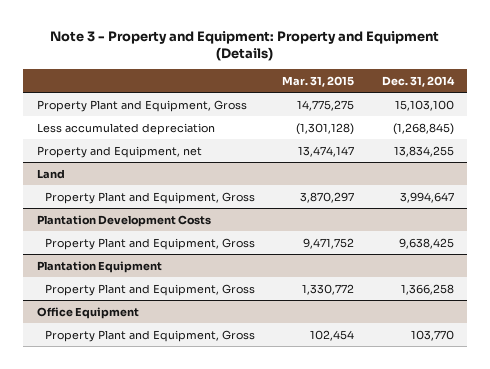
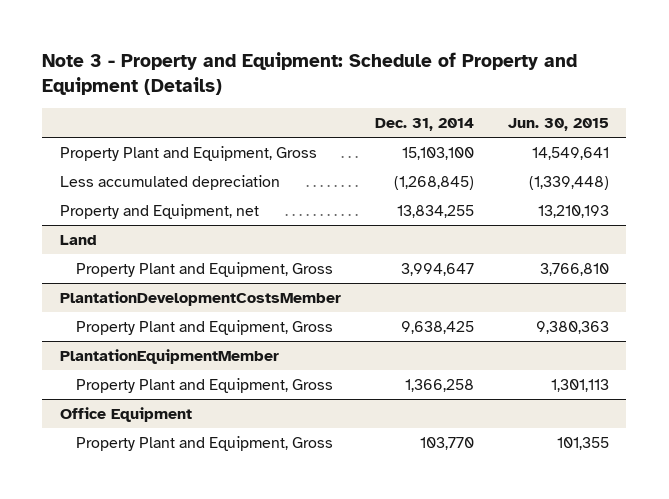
[50,30,440,61] Note 3 - Property and Equipment: Property and Equipment (Details) -> [42,52,578,95] Note 3 - Property and Equipment: Schedule of Property and Equipment (Details)
[282,75,355,87] Mar. 31, 2015 -> none
none -> [508,117,610,131] Jun. 30, 2015
[36,214,211,227] Plantation Development Costs -> [59,291,341,307] PlantationDevelopmentCostsMember
[36,260,162,273] Plantation Equipment -> [59,349,279,365] PlantationEquipmentMember

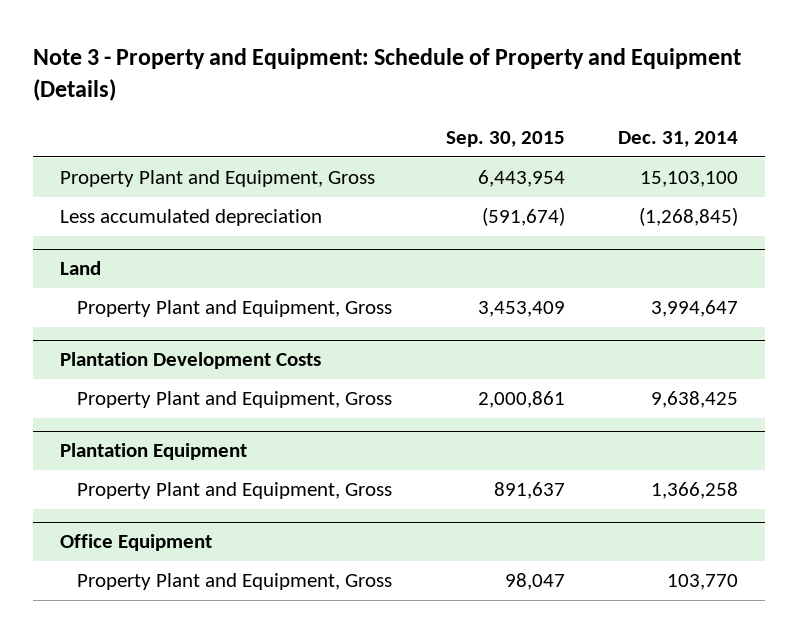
[508,117,610,131] Jun. 30, 2015 -> none
none -> [445,131,565,148] Sep. 30, 2015
[59,204,259,220] Property and Equipment, net -> none
[59,291,341,307] PlantationDevelopmentCostsMember -> [59,352,321,370] Plantation Development Costs
[59,349,279,365] PlantationEquipmentMember -> [59,443,247,461] Plantation Equipment

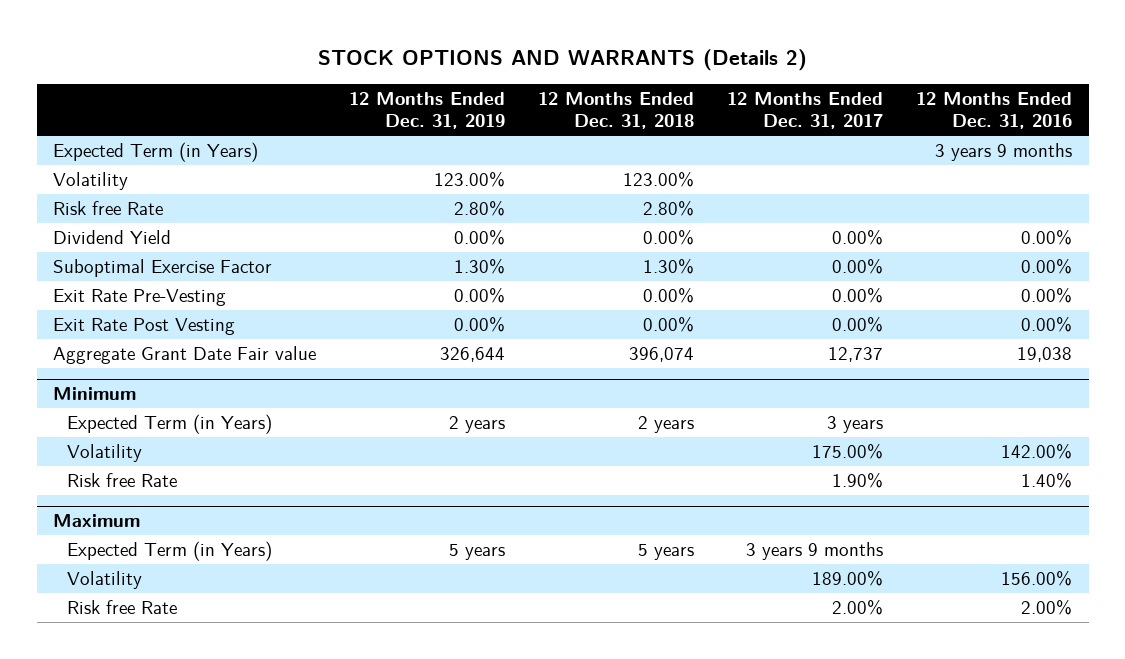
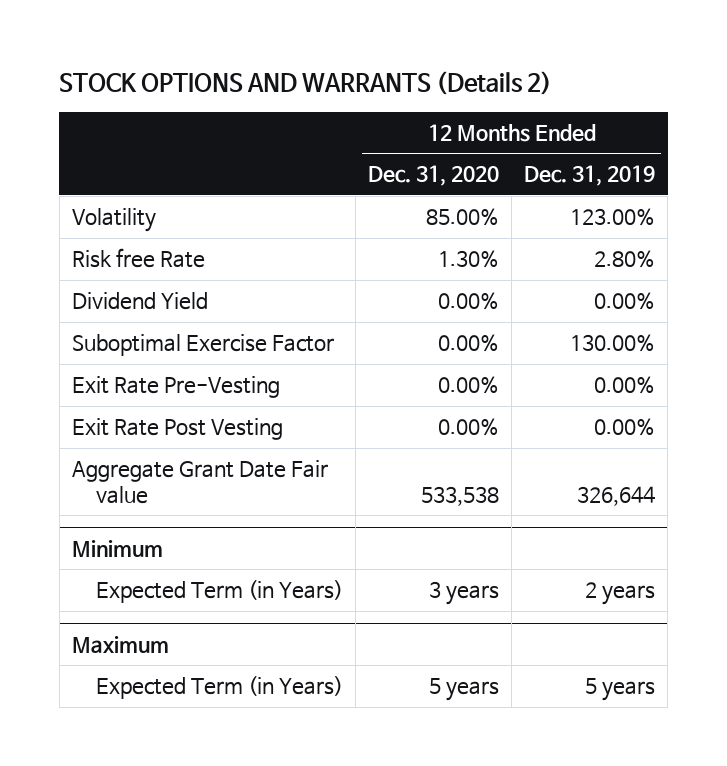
[538,91,695,130] 12 Months Ended Dec. 31, 2018 -> none
[727,91,884,130] 12 Months Ended Dec. 31, 2017 -> none
[916,91,1073,130] 12 Months Ended Dec. 31, 2016 -> none
none -> [368,165,500,187] Dec. 31, 2020
[53,142,259,163] Expected Term (in Years) -> none
[454,258,506,275] 1.30% -> [570,334,656,353] 130.00%
[66,444,142,463] Volatility -> none
[66,473,177,488] Risk free Rate -> none
[66,571,142,590] Volatility -> none
[66,600,177,615] Risk free Rate -> none

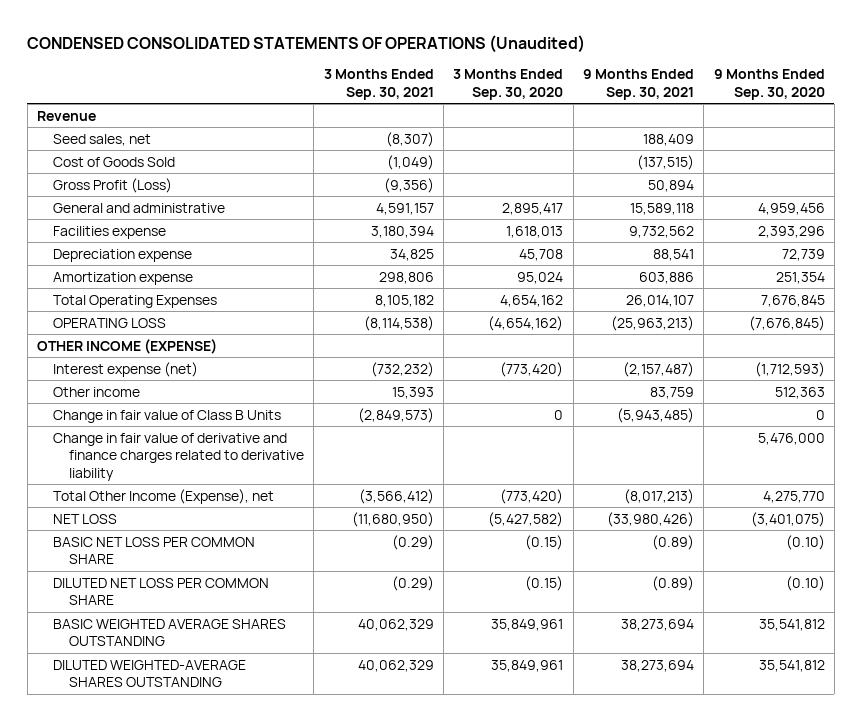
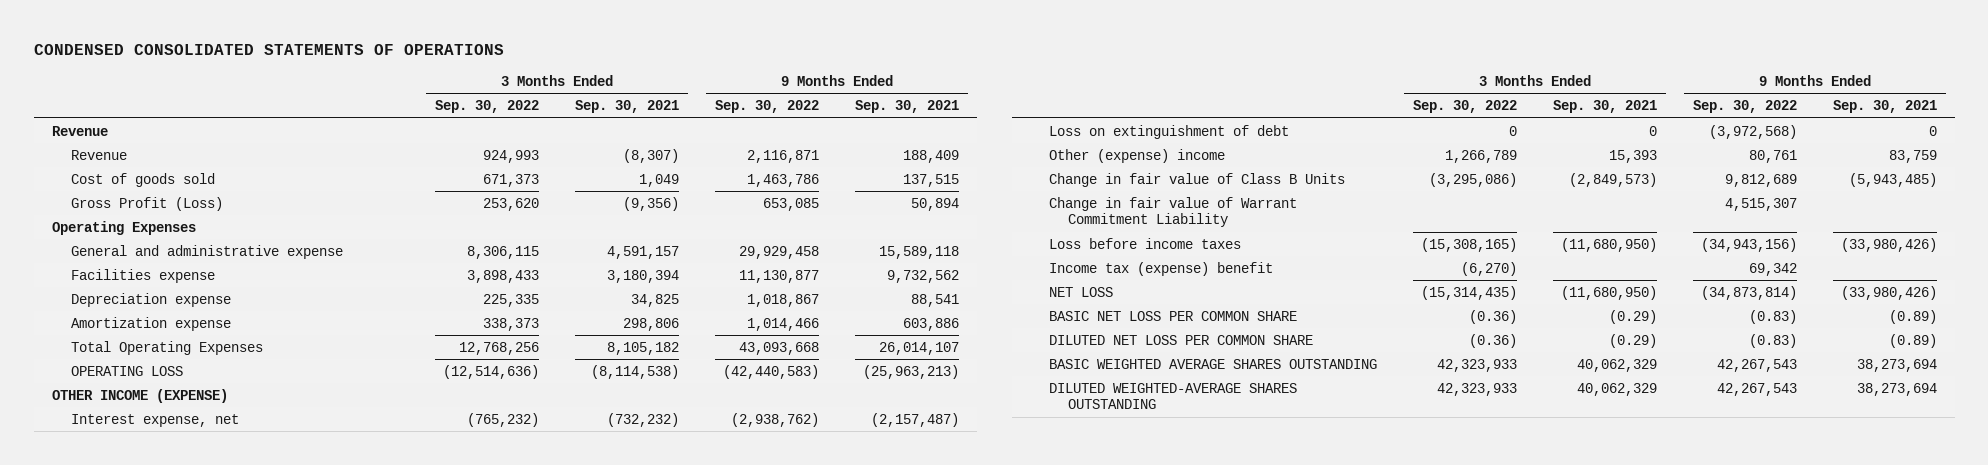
[27,34,586,53] CONDENSED CONSOLIDATED STATEMENTS OF OPERATIONS (Unaudited) -> [33,44,504,56] CONDENSED CONSOLIDATED STATEMENTS OF OPERATIONS
[453,69,564,100] 3 Months Ended Sep. 30, 2020 -> none
[713,69,825,100] 9 Months Ended Sep. 30, 2020 -> none
none -> [434,100,539,114] Sep. 30, 2022
none -> [714,100,819,114] Sep. 30, 2022
[52,133,151,146] Seed sales, net -> [70,149,127,160] Revenue
[52,156,175,167] Cost of Goods Sold -> [70,172,215,187] Cost of goods sold
[386,154,434,170] (1,049) -> [638,173,679,187] 1,049
[636,154,694,170] (137,515) -> [902,173,959,187] 137,515
none -> [51,220,196,235] Operating Expenses
[52,202,225,213] General and administrative -> [70,244,343,259] General and administrative expense
[52,361,198,377] Interest expense (net) -> [70,413,239,427] Interest expense, net
none -> [1048,124,1289,139] Loss on extinguishment of debt
[52,386,140,397] Other income -> [1048,148,1225,163] Other (expense) income
[52,432,305,481] Change in fair value of derivative and finance charges related to derivative liability -> none
[52,488,274,504] Total Other Income (Expense), net -> none
none -> [1048,196,1297,228] Change in fair value of Warrant Commitment Liability
none -> [1048,237,1241,249] Loss before income taxes
none -> [1048,261,1273,276] Income tax (expense) benefit

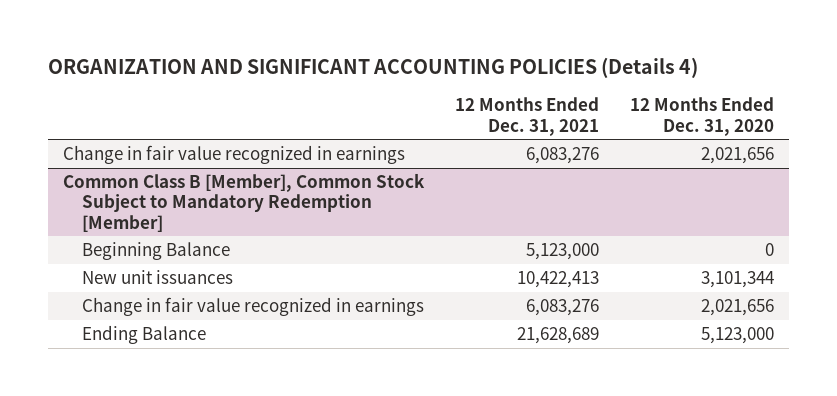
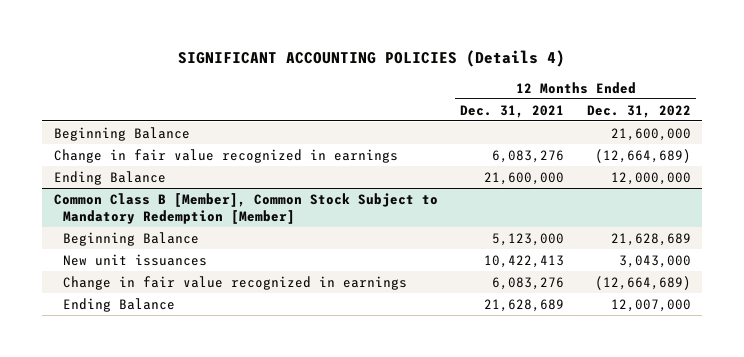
[47,57,698,79] ORGANIZATION AND SIGNIFICANT ACCOUNTING POLICIES (Details 4) -> [178,50,566,68] SIGNIFICANT ACCOUNTING POLICIES (Details 4)
[630,97,775,136] 12 Months Ended Dec. 31, 2020 -> none
none -> [586,104,691,118] Dec. 31, 2022
none -> [53,126,190,141] Beginning Balance
none -> [53,170,166,185] Ending Balance

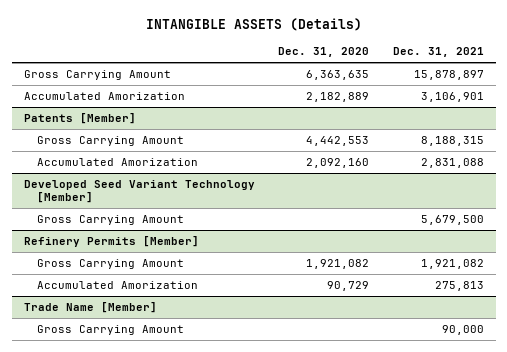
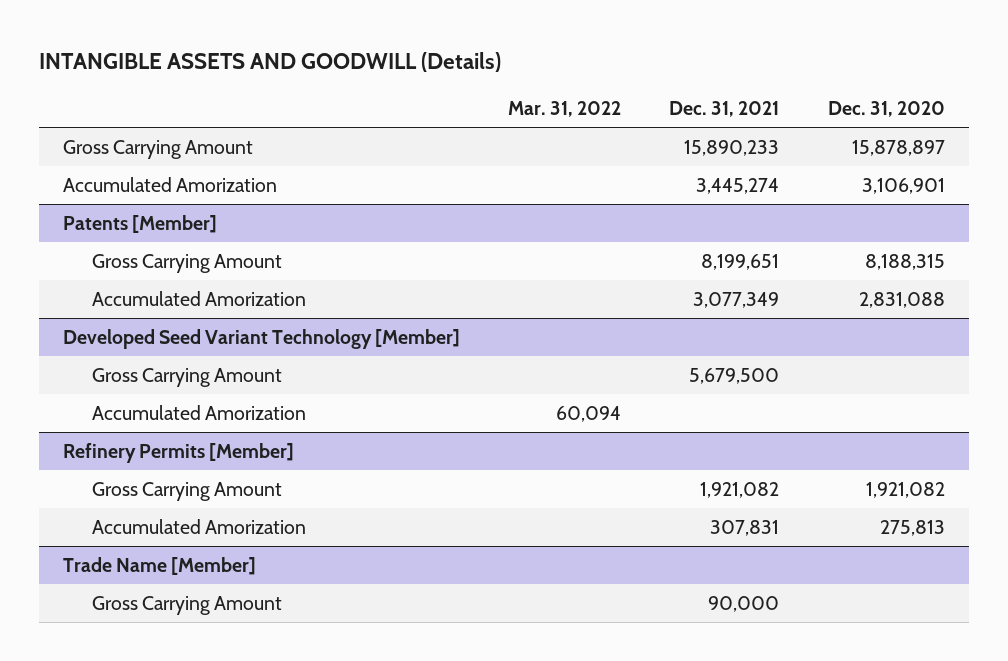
[145,18,362,32] INTANGIBLE ASSETS (Details) -> [38,52,501,73] INTANGIBLE ASSETS AND GOODWILL (Details)
none -> [508,100,622,117] Mar. 31, 2022
[306,70,370,81] 6,363,635 -> [851,140,945,157] 15,878,897
[413,70,484,81] 15,878,897 -> [684,140,780,157] 15,890,233
[306,92,370,103] 2,182,889 -> [861,178,945,195] 3,106,901
[420,92,484,103] 3,106,901 -> [696,178,780,195] 3,445,274
[306,136,370,147] 4,442,553 -> [864,254,945,271] 8,188,315
[420,136,484,147] 8,188,315 -> [701,254,780,271] 8,199,651
[306,158,370,169] 2,092,160 -> [858,292,945,309] 2,831,088
[420,158,484,169] 2,831,088 -> [693,292,780,309] 3,077,349
none -> [91,405,306,421] Accumulated Amorization
[327,281,370,292] 90,729 -> [879,520,945,537] 275,813
[434,281,484,292] 275,813 -> [710,520,780,537] 307,831

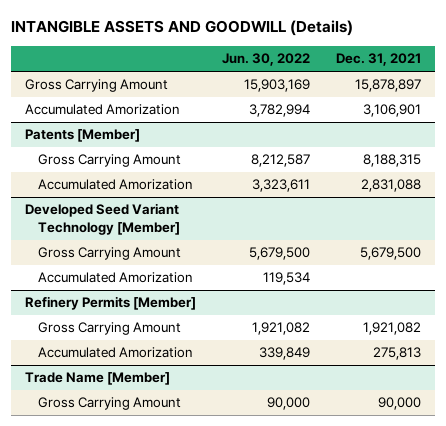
[508,100,622,117] Mar. 31, 2022 -> none
[827,100,945,117] Dec. 31, 2020 -> none
none -> [222,53,311,67] Jun. 30, 2022
[684,140,780,157] 15,890,233 -> [355,79,422,93] 15,878,897
[696,178,780,195] 3,445,274 -> [363,104,422,118] 3,106,901
[701,254,780,271] 8,199,651 -> [363,154,422,168] 8,188,315
[693,292,780,309] 3,077,349 -> [361,179,422,193] 2,831,088
[710,520,780,537] 307,831 -> [373,347,422,361] 275,813

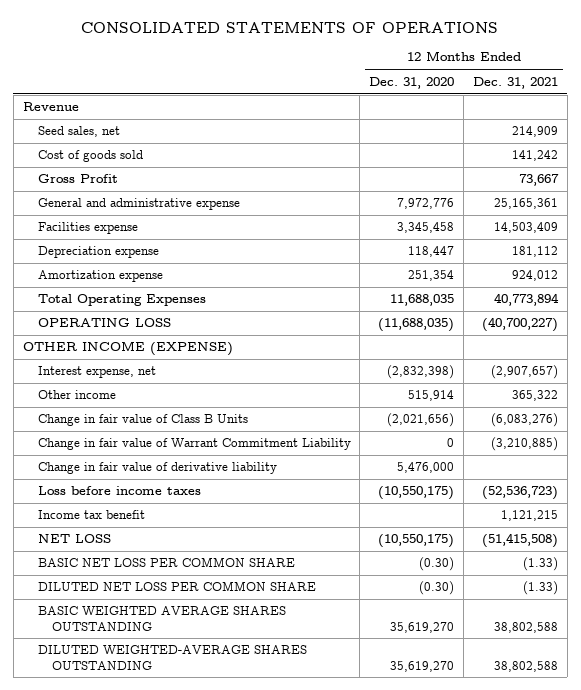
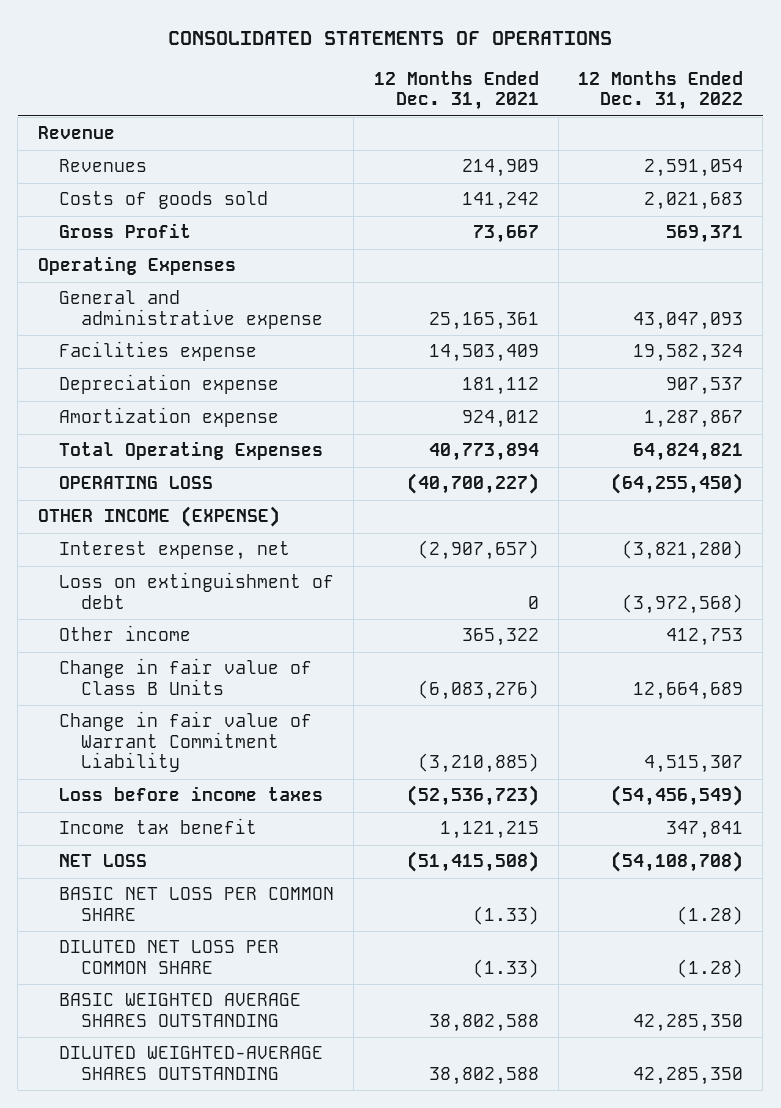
[369,76,455,89] Dec. 31, 2020 -> none
none -> [577,70,743,111] 12 Months Ended Dec. 31, 2022
[37,126,120,138] Seed sales, net -> [59,159,148,173] Revenues
[37,150,143,163] Cost of goods sold -> [59,191,269,210] Costs of goods sold
none -> [37,256,236,276] Operating Expenses
none -> [59,572,335,609] Loss on extinguishment of debt
[37,462,277,475] Change in fair value of derivative liability -> none

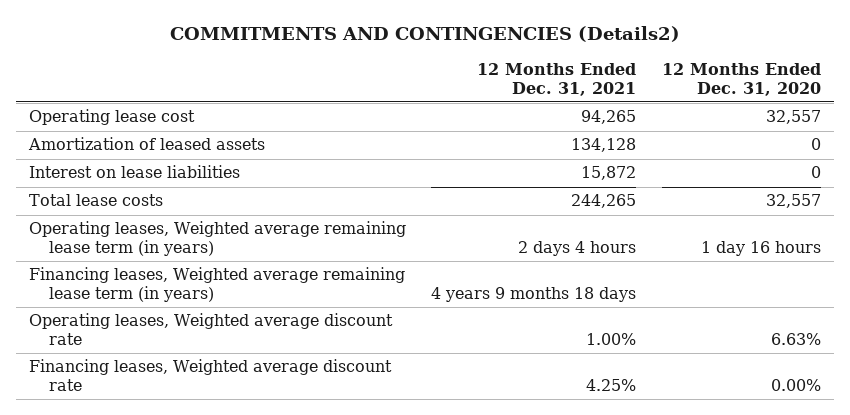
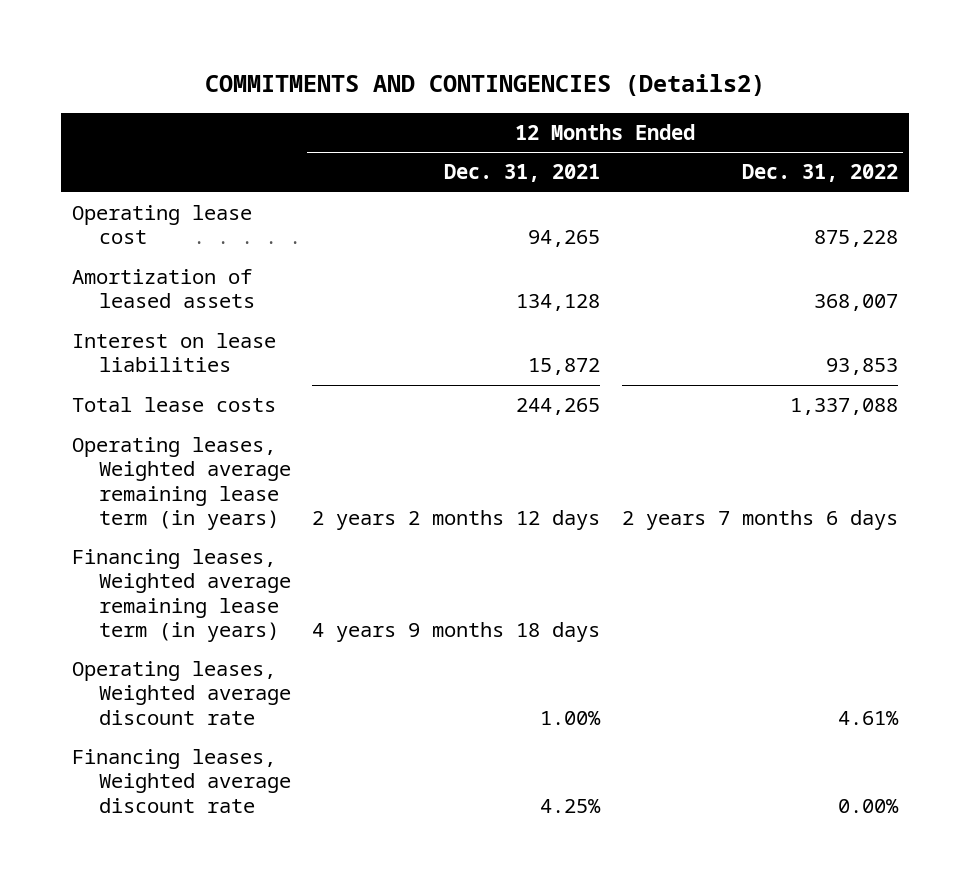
[661,62,821,96] 12 Months Ended Dec. 31, 2020 -> none
none -> [741,164,898,183] Dec. 31, 2022
[518,241,637,257] 2 days 4 hours -> [312,509,601,530] 2 years 2 months 12 days

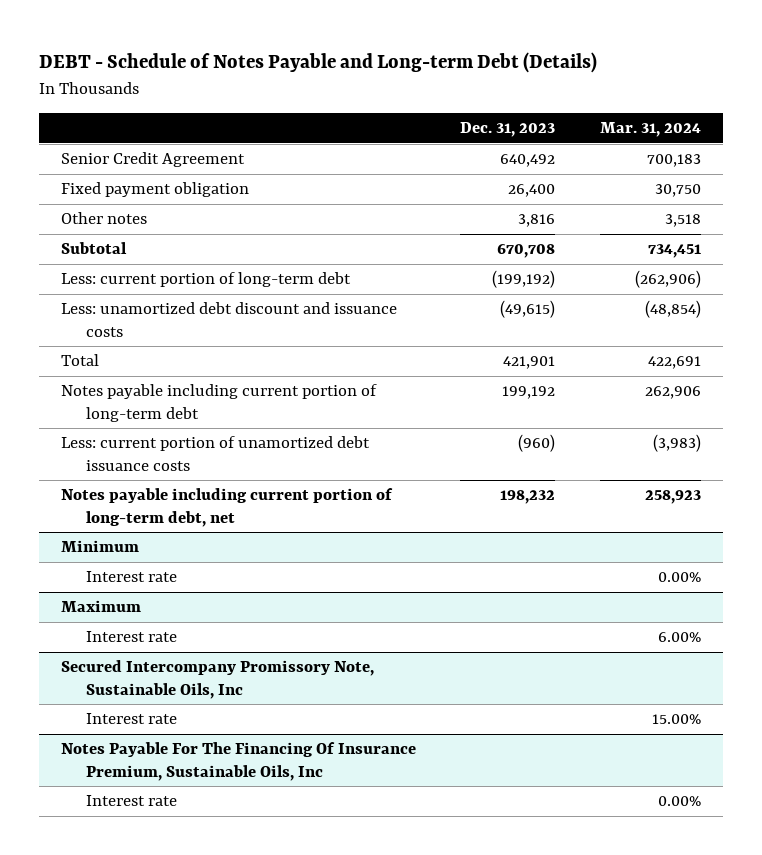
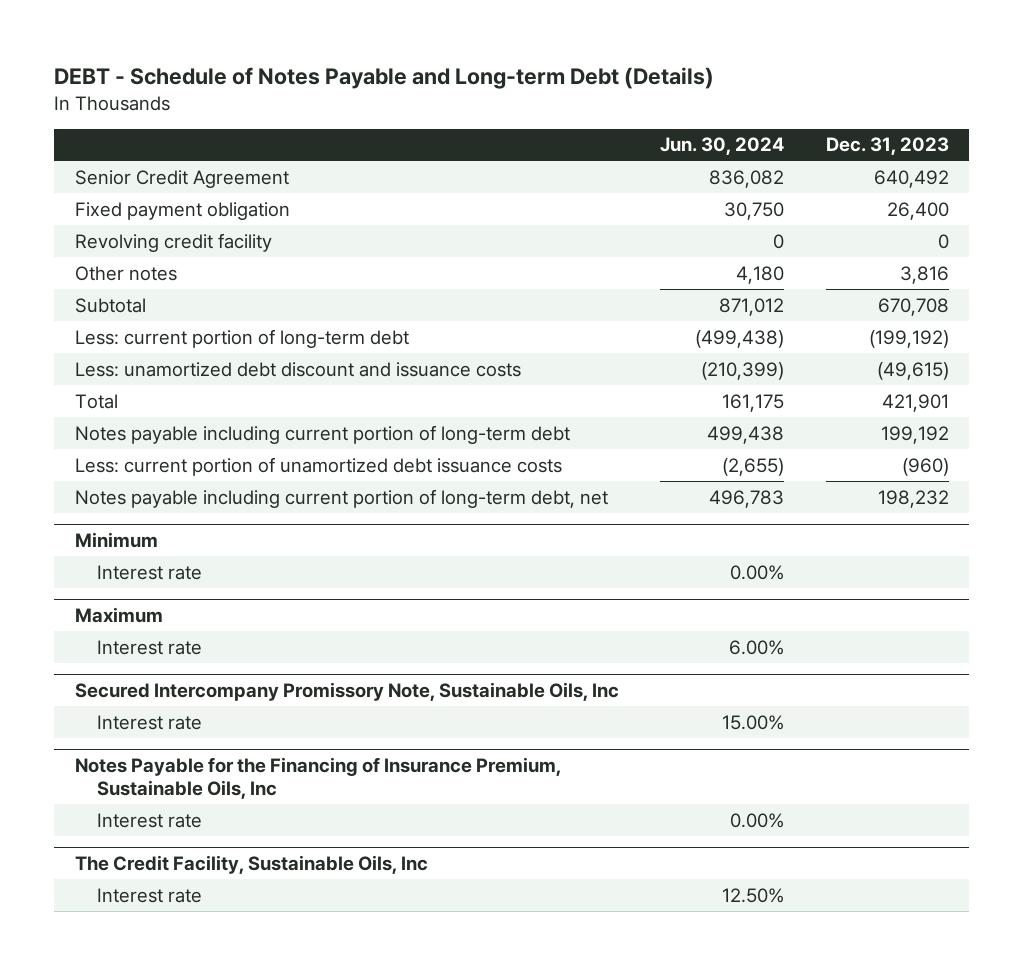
[599,122,701,138] Mar. 31, 2024 -> none
none -> [660,137,785,156] Jun. 30, 2024
none -> [74,232,272,252] Revolving credit facility
[60,742,416,781] Notes Payable For The Financing Of Insurance Premium, Sustainable Oils, Inc -> [74,757,561,800] Notes Payable for the Financing of Insurance Premium, Sustainable Oils, Inc
none -> [74,855,428,875] The Credit Facility, Sustainable Oils, Inc
none -> [97,887,203,903] Interest rate

